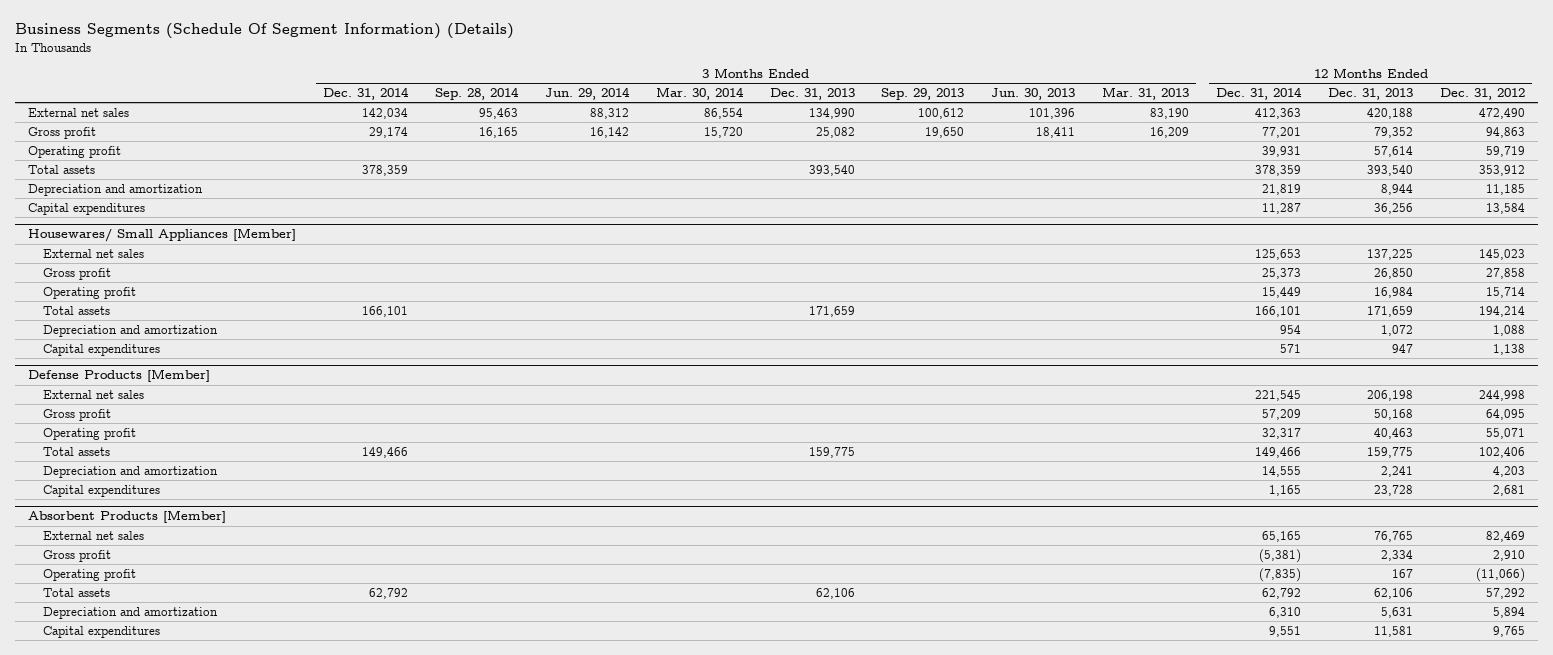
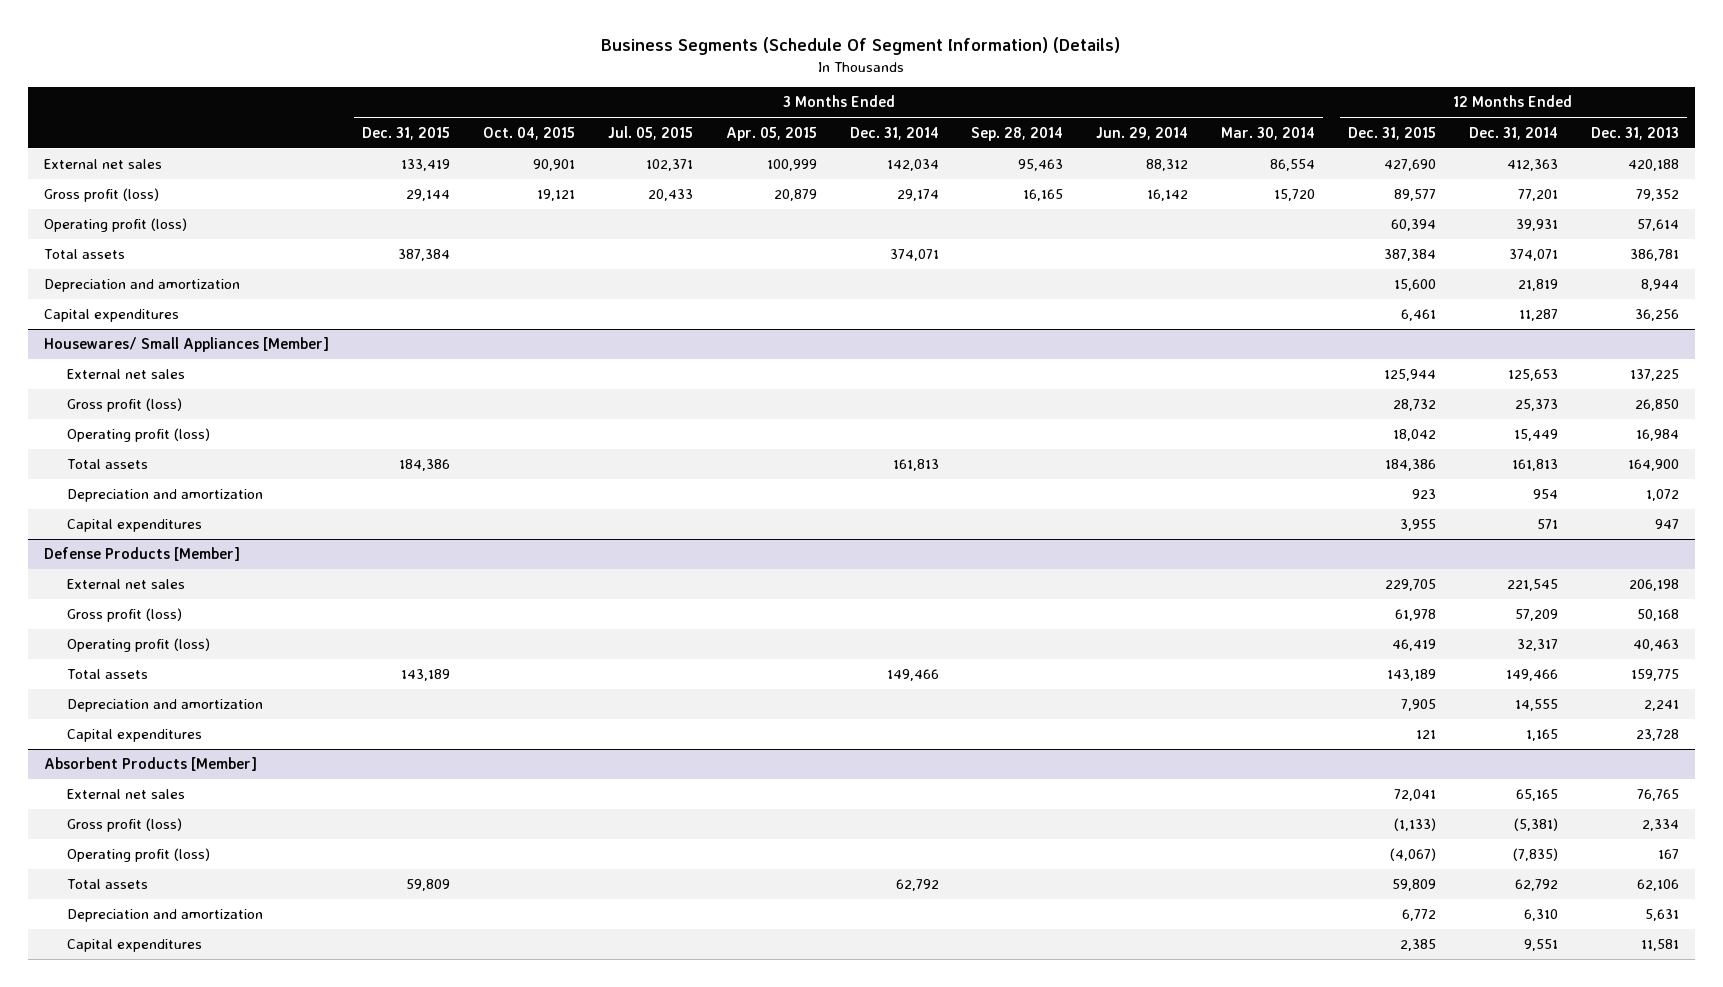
[769,88,855,101] Dec. 31, 2013 -> none
[881,88,965,101] Sep. 29, 2013 -> none
[991,88,1076,101] Jun. 30, 2013 -> none
[1102,87,1190,101] Mar. 31, 2013 -> none
[1439,88,1525,101] Dec. 31, 2012 -> none
none -> [362,126,451,140] Dec. 31, 2015
none -> [482,126,575,140] Oct. 04, 2015
none -> [607,125,693,140] Jul. 05, 2015
none -> [725,126,817,141] Apr. 05, 2015
none -> [1347,126,1436,140] Dec. 31, 2015
[28,126,97,139] Gross profit -> [44,188,160,203] Gross profit (loss)
[28,145,122,158] Operating profit -> [44,218,188,233] Operating profit (loss)
[362,164,409,176] 378,359 -> [889,249,939,262] 374,071
[1255,164,1302,176] 378,359 -> [1508,249,1558,262] 374,071
[1367,164,1414,176] 393,540 -> [1629,249,1679,262] 386,781
[42,267,111,280] Gross profit -> [67,398,183,413] Gross profit (loss)
[42,286,136,299] Operating profit -> [67,428,211,443] Operating profit (loss)
[362,305,409,317] 166,101 -> [892,459,939,472] 161,813
[1255,305,1302,317] 166,101 -> [1511,459,1558,472] 161,813
[1367,305,1414,317] 171,659 -> [1627,459,1679,472] 164,900
[42,408,111,421] Gross profit -> [67,608,183,623] Gross profit (loss)
[42,427,136,440] Operating profit -> [67,638,211,653] Operating profit (loss)
[42,549,111,562] Gross profit -> [67,818,183,833] Gross profit (loss)
[42,568,136,581] Operating profit -> [67,848,211,863] Operating profit (loss)

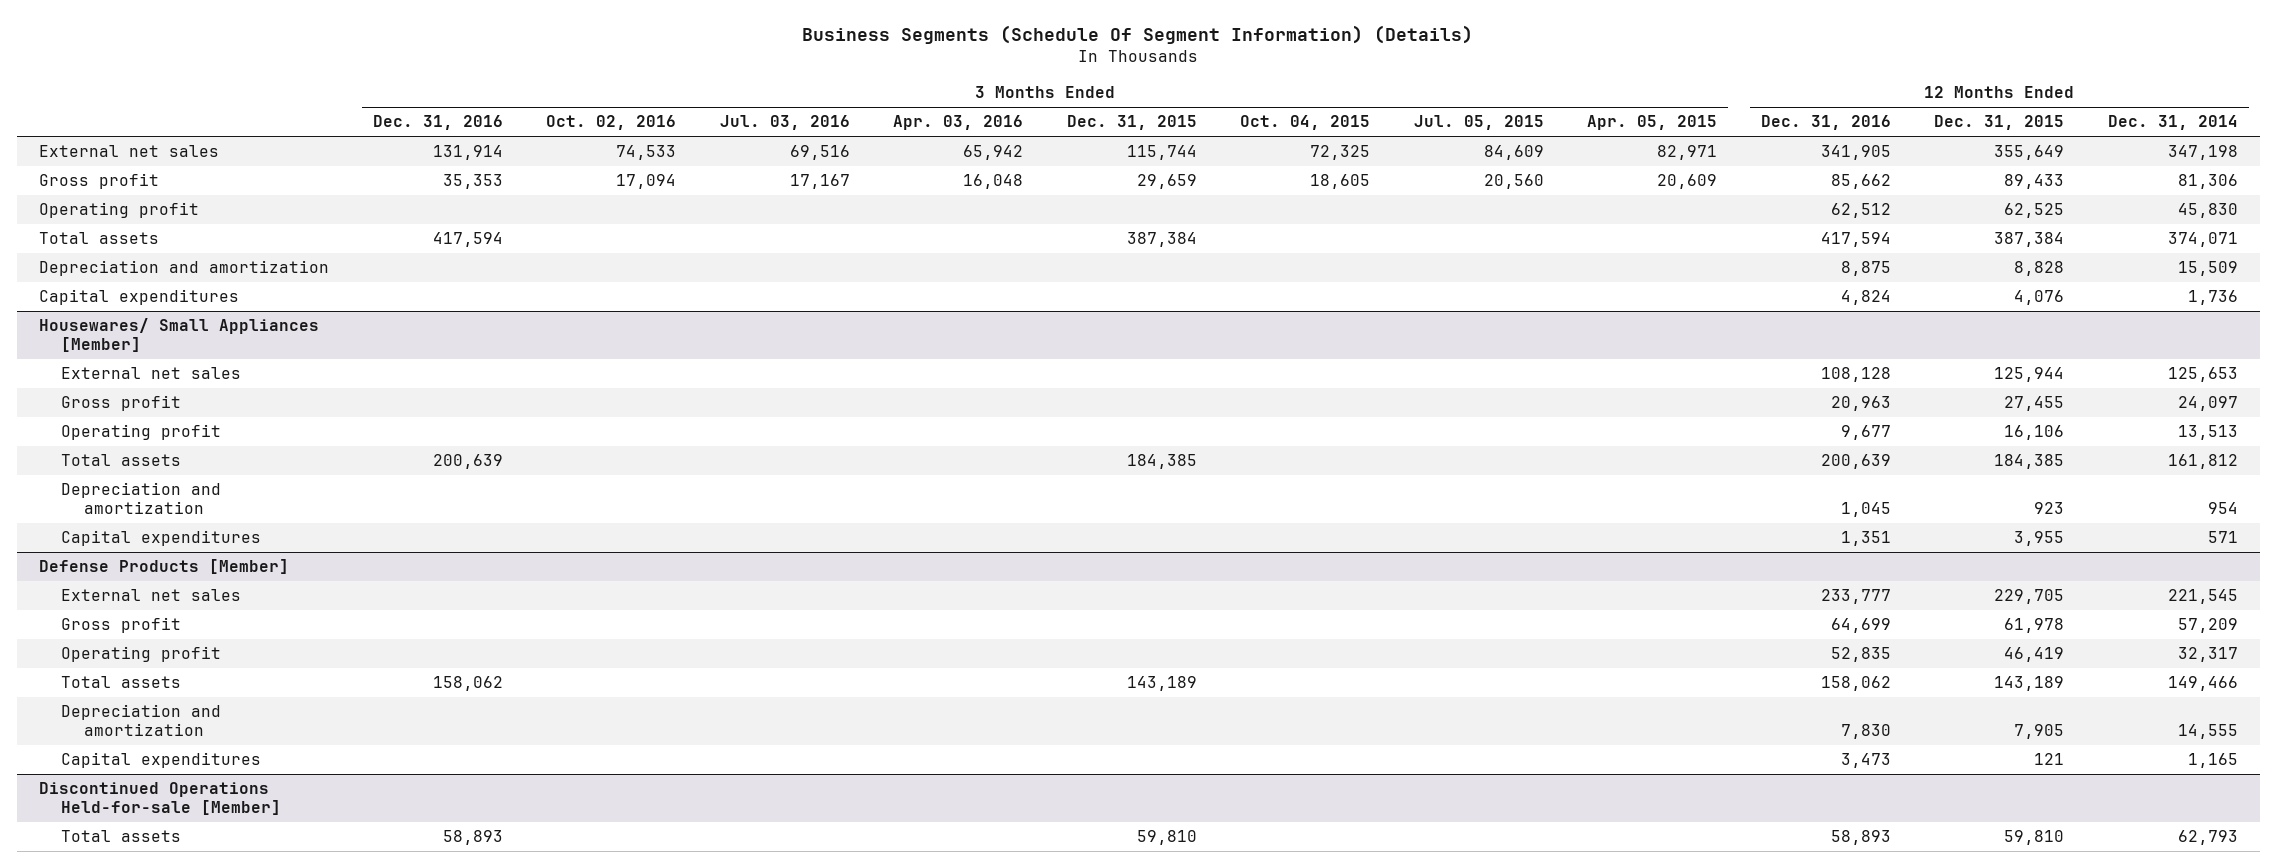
[849,126,939,140] Dec. 31, 2014 -> none
[971,126,1064,141] Sep. 28, 2014 -> none
[1096,126,1189,140] Jun. 29, 2014 -> none
[1221,126,1316,140] Mar. 30, 2014 -> none
[1590,126,1679,140] Dec. 31, 2013 -> none
none -> [372,115,503,131] Dec. 31, 2016
none -> [546,115,677,131] Oct. 02, 2016
none -> [719,115,850,131] Jul. 03, 2016
none -> [893,115,1024,131] Apr. 03, 2016
none -> [1760,115,1891,131] Dec. 31, 2016
[401,159,451,172] 133,419 -> [1126,145,1197,161] 115,744
[532,159,575,172] 90,901 -> [1310,145,1371,161] 72,325
[645,159,693,172] 102,371 -> [1483,145,1544,161] 84,609
[766,159,817,172] 100,999 -> [1657,145,1718,161] 82,971
[1383,159,1436,172] 427,690 -> [1994,145,2065,161] 355,649
[1506,159,1558,172] 412,363 -> [2167,145,2238,161] 347,198
[44,188,160,203] Gross profit (loss) -> [39,173,160,190] Gross profit
[406,189,451,202] 29,144 -> [1136,174,1197,190] 29,659
[536,189,575,202] 19,121 -> [1310,174,1371,190] 18,605
[647,189,693,202] 20,433 -> [1483,174,1544,190] 20,560
[773,189,817,202] 20,879 -> [1657,174,1718,190] 20,609
[1393,189,1436,202] 89,577 -> [2004,174,2065,190] 89,433
[1517,189,1558,202] 77,201 -> [2177,174,2238,190] 81,306
[44,218,188,233] Operating profit (loss) -> [39,202,200,219] Operating profit
[1390,219,1436,232] 60,394 -> [2004,203,2065,219] 62,525
[1515,219,1558,232] 39,931 -> [2177,203,2238,219] 45,830
[1393,279,1436,292] 15,600 -> [2014,261,2065,277] 8,828
[1517,279,1558,292] 21,819 -> [2177,261,2238,277] 15,509
[1400,309,1436,322] 6,461 -> [2014,290,2065,306] 4,076
[1518,309,1558,322] 11,287 -> [2187,290,2238,306] 1,736
[67,398,183,413] Gross profit (loss) -> [61,395,182,412] Gross profit
[1392,399,1436,412] 28,732 -> [2004,396,2065,412] 27,455
[1514,399,1558,412] 25,373 -> [2177,396,2238,412] 24,097
[67,428,211,443] Operating profit (loss) -> [61,424,222,441] Operating profit
[1392,429,1436,442] 18,042 -> [2004,425,2065,441] 16,106
[1513,429,1558,442] 15,449 -> [2177,425,2238,441] 13,513
[399,459,451,472] 184,386 -> [1126,454,1197,470] 184,385
[1384,459,1436,472] 184,386 -> [1994,454,2065,470] 184,385
[1511,459,1558,472] 161,813 -> [2167,454,2238,470] 161,812
[67,608,183,623] Gross profit (loss) -> [61,617,182,634] Gross profit
[67,638,211,653] Operating profit (loss) -> [61,646,222,663] Operating profit
[44,757,258,772] Absorbent Products [Member] -> none
[67,789,186,800] External net sales -> none
[67,818,183,833] Gross profit (loss) -> none
[67,848,211,863] Operating profit (loss) -> none
[67,909,264,923] Depreciation and amortization -> none
[67,939,203,953] Capital expenditures -> none
none -> [39,782,282,815] Discontinued Operations Held-for-sale [Member]
[406,879,451,892] 59,809 -> [1136,830,1197,846] 59,810
[1391,879,1436,892] 59,809 -> [2004,830,2065,846] 59,810
[1514,879,1558,892] 62,792 -> [2177,830,2238,846] 62,793

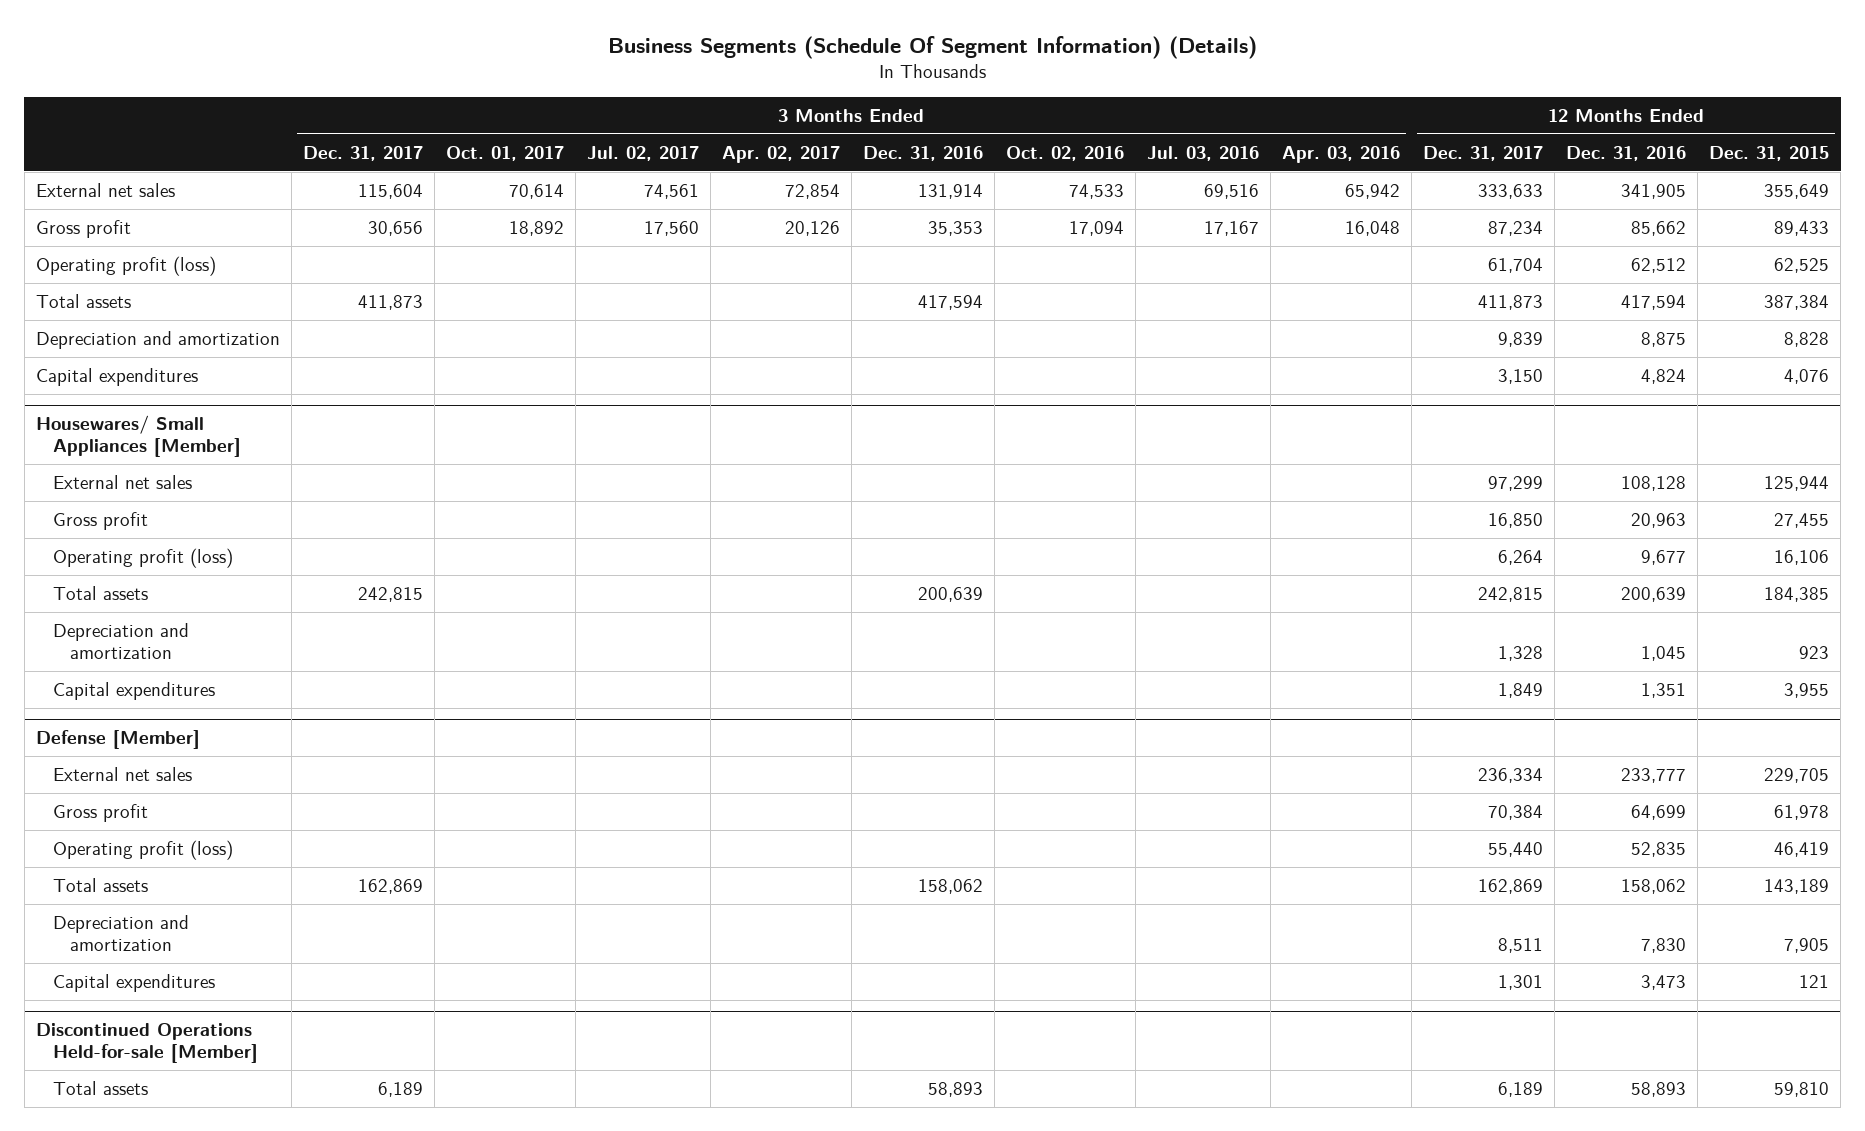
[1066,115,1197,131] Dec. 31, 2015 -> none
[1240,115,1371,131] Oct. 04, 2015 -> none
[1413,115,1544,131] Jul. 05, 2015 -> none
[1587,115,1718,131] Apr. 05, 2015 -> none
[2107,115,2238,131] Dec. 31, 2014 -> none
none -> [302,145,423,161] Dec. 31, 2017
none -> [445,145,564,161] Oct. 01, 2017
none -> [586,145,699,161] Jul. 02, 2017
none -> [721,145,840,163] Apr. 02, 2017
none -> [1423,145,1544,161] Dec. 31, 2017
[39,202,200,219] Operating profit -> [35,255,216,276] Operating profit (loss)
[61,424,222,441] Operating profit -> [53,547,234,568] Operating profit (loss)
[39,559,290,575] Defense Products [Member] -> [35,730,200,750] Defense [Member]
[61,646,222,663] Operating profit -> [53,839,234,860] Operating profit (loss)

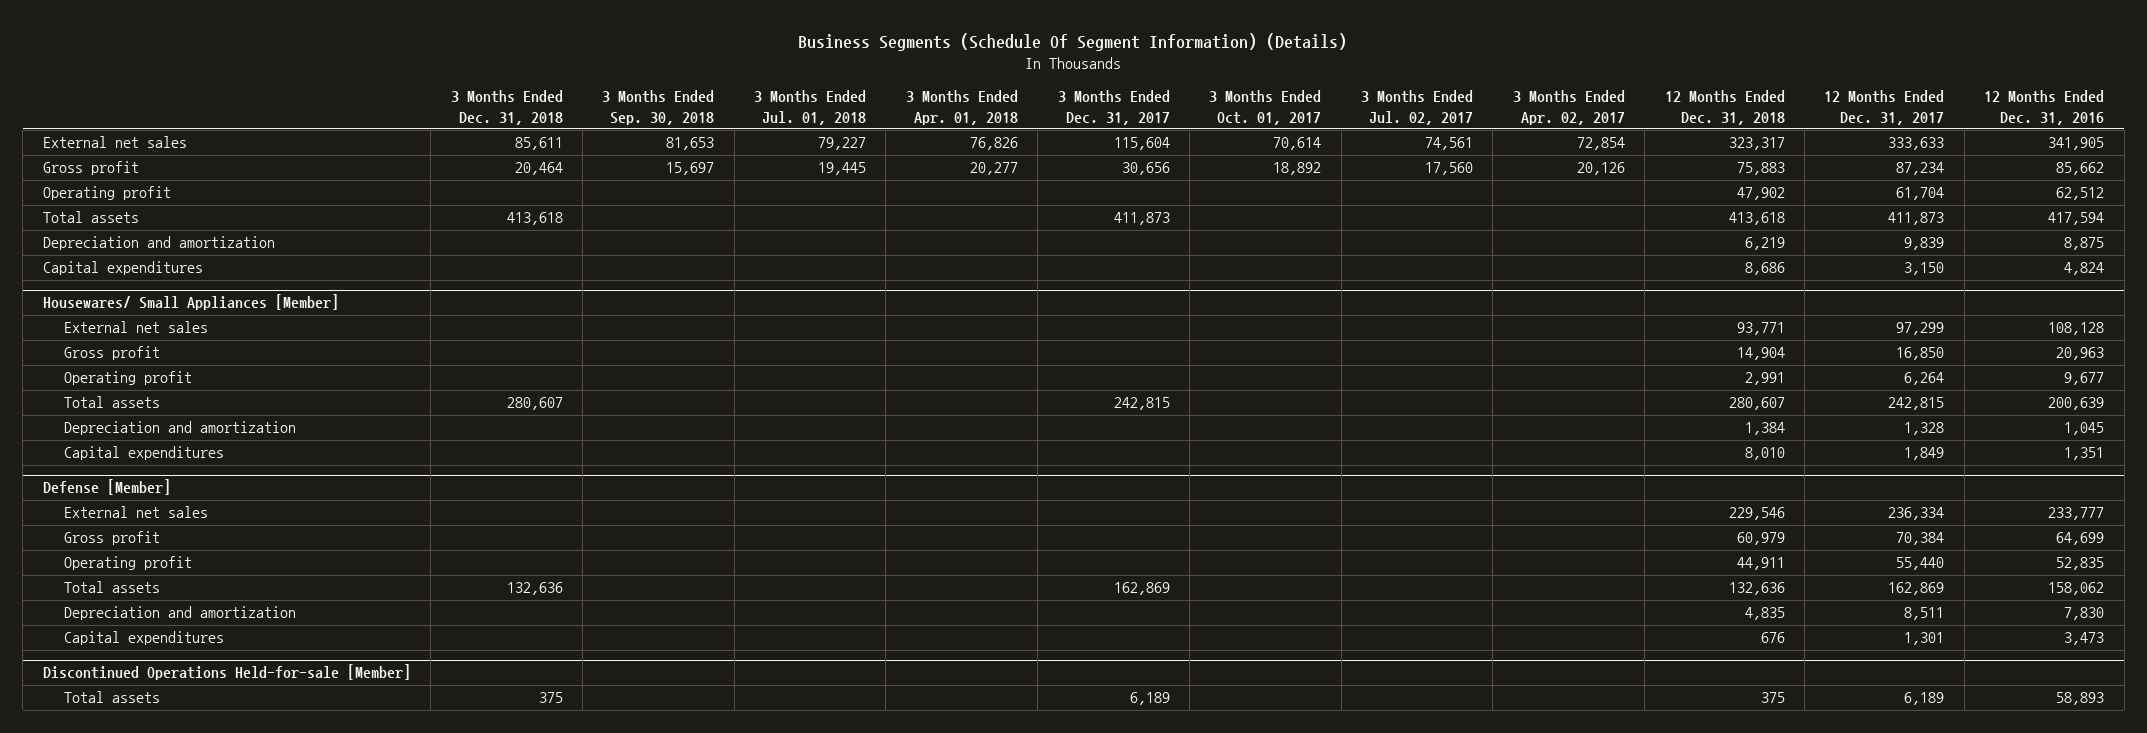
[863,145,984,161] Dec. 31, 2016 -> none
[1006,145,1125,161] Oct. 02, 2016 -> none
[1147,145,1260,161] Jul. 03, 2016 -> none
[1282,145,1401,163] Apr. 03, 2016 -> none
[1709,145,1830,161] Dec. 31, 2015 -> none
none -> [450,90,563,125] 3 Months Ended Dec. 31, 2018
none -> [602,90,715,125] 3 Months Ended Sep. 30, 2018
none -> [754,90,867,125] 3 Months Ended Jul. 01, 2018
none -> [905,90,1018,125] 3 Months Ended Apr. 01, 2018
none -> [1664,90,1785,125] 12 Months Ended Dec. 31, 2018
[35,255,216,276] Operating profit (loss) -> [42,186,171,201] Operating profit
[53,547,234,568] Operating profit (loss) -> [63,371,192,386] Operating profit
[53,839,234,860] Operating profit (loss) -> [63,556,192,571] Operating profit

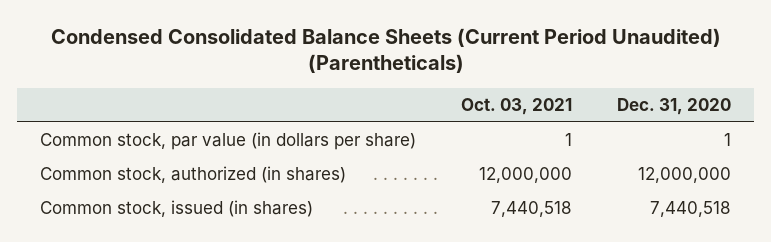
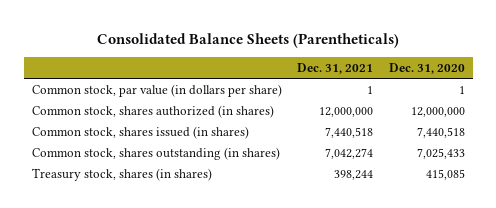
[50,27,721,74] Condensed Consolidated Balance Sheets (Current Period Unaudited) (Parentheticals) -> [97,33,400,49] Consolidated Balance Sheets (Parentheticals)
[461,98,573,116] Oct. 03, 2021 -> none
none -> [297,62,374,74] Dec. 31, 2021
[39,166,346,184] Common stock, authorized (in shares) -> [31,104,274,118] Common stock, shares authorized (in shares)
[39,200,313,218] Common stock, issued (in shares) -> [31,125,249,139] Common stock, shares issued (in shares)
none -> [31,146,280,160] Common stock, shares outstanding (in shares)
none -> [31,167,212,181] Treasury stock, shares (in shares)

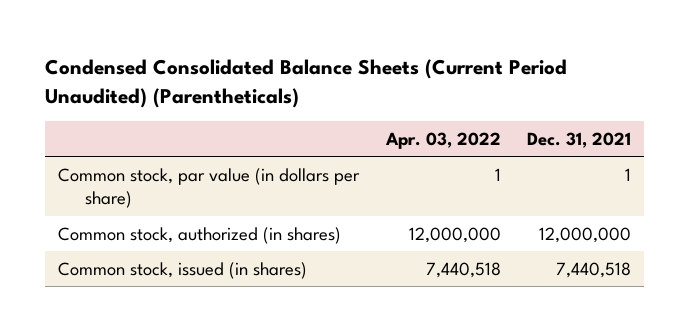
[97,33,400,49] Consolidated Balance Sheets (Parentheticals) -> [45,58,568,108] Condensed Consolidated Balance Sheets (Current Period Unaudited) (Parentheticals)
[388,62,465,74] Dec. 31, 2020 -> none
none -> [384,131,501,149] Apr. 03, 2022
[31,146,280,160] Common stock, shares outstanding (in shares) -> none
[31,167,212,181] Treasury stock, shares (in shares) -> none
[31,104,274,118] Common stock, shares authorized (in shares) -> [58,226,342,244] Common stock, authorized (in shares)
[31,125,249,139] Common stock, shares issued (in shares) -> [58,261,308,279] Common stock, issued (in shares)

